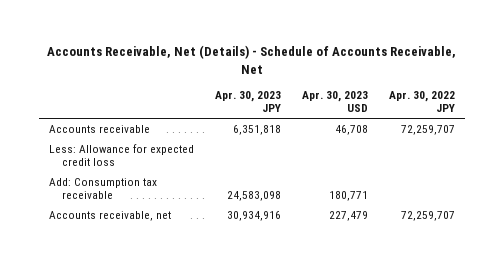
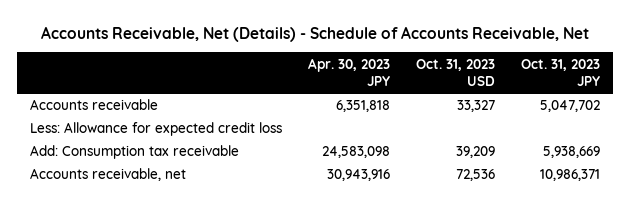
[302,91,369,113] Apr. 30, 2023 USD -> none
[388,91,455,113] Apr. 30, 2022 JPY -> none
none -> [416,58,496,87] Oct. 31, 2023 USD
none -> [521,58,601,87] Oct. 31, 2023 JPY
[227,211,282,222] 30,934,916 -> [327,169,391,182] 30,943,916

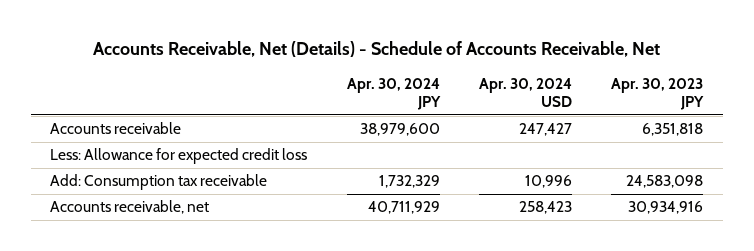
[416,58,496,87] Oct. 31, 2023 USD -> none
[521,58,601,87] Oct. 31, 2023 JPY -> none
none -> [346,77,441,111] Apr. 30, 2024 JPY
none -> [478,77,572,108] Apr. 30, 2024 USD
[327,169,391,182] 30,943,916 -> [628,201,704,215] 30,934,916

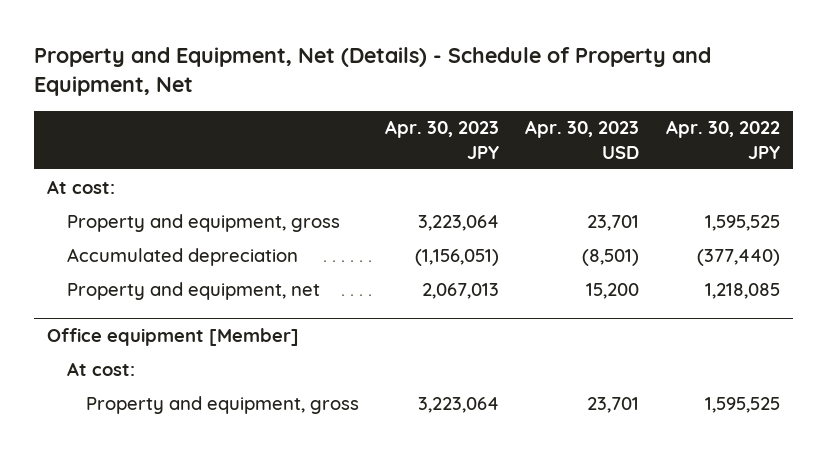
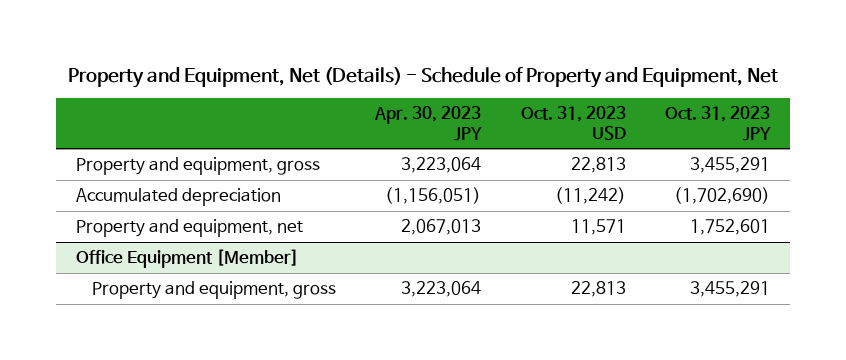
[525,120,640,159] Apr. 30, 2023 USD -> none
[665,120,780,159] Apr. 30, 2022 JPY -> none
none -> [520,106,626,140] Oct. 31, 2023 USD
none -> [665,106,772,141] Oct. 31, 2023 JPY
[47,179,116,194] At cost: -> none
[66,361,135,376] At cost: -> none
[47,327,300,346] Office equipment [Member] -> [76,249,300,269] Office Equipment [Member]

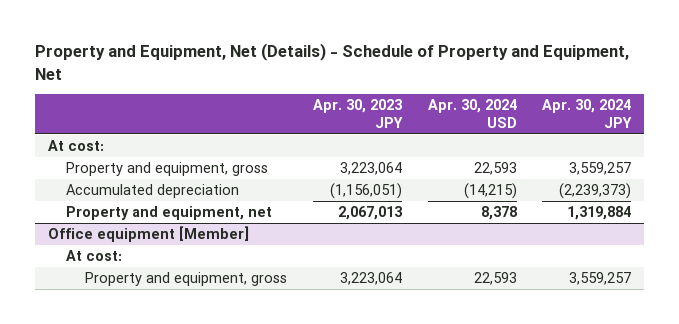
[520,106,626,140] Oct. 31, 2023 USD -> none
[665,106,772,141] Oct. 31, 2023 JPY -> none
none -> [427,99,517,128] Apr. 30, 2024 USD
none -> [542,99,633,128] Apr. 30, 2024 JPY
none -> [47,140,104,152] At cost:
[76,249,300,269] Office Equipment [Member] -> [47,226,249,243] Office equipment [Member]
none -> [66,250,123,262] At cost:

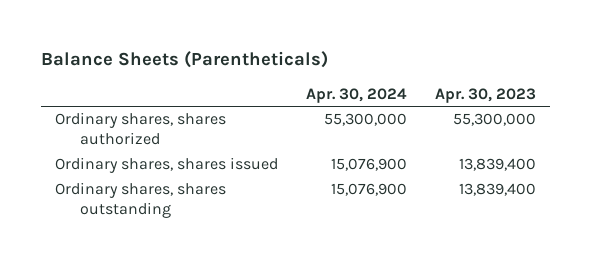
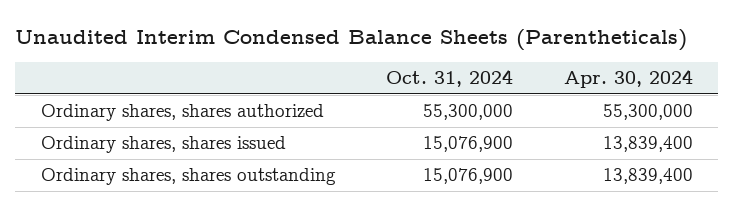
[40,51,328,69] Balance Sheets (Parentheticals) -> [15,28,688,51] Unaudited Interim Condensed Balance Sheets (Parentheticals)
[434,87,536,103] Apr. 30, 2023 -> none
none -> [386,69,514,88] Oct. 31, 2024
[330,158,407,172] 15,076,900 -> [603,136,694,153] 13,839,400
[330,183,407,197] 15,076,900 -> [603,168,694,185] 13,839,400

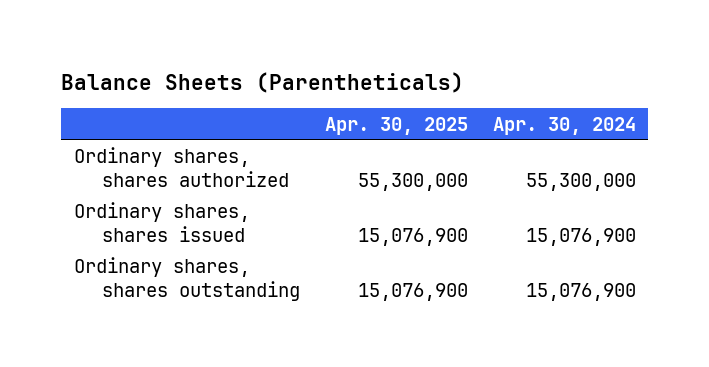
[15,28,688,51] Unaudited Interim Condensed Balance Sheets (Parentheticals) -> [61,71,465,93] Balance Sheets (Parentheticals)
[386,69,514,88] Oct. 31, 2024 -> none
none -> [324,116,468,135] Apr. 30, 2025
[603,136,694,153] 13,839,400 -> [525,227,636,246] 15,076,900
[603,168,694,185] 13,839,400 -> [525,282,636,301] 15,076,900

